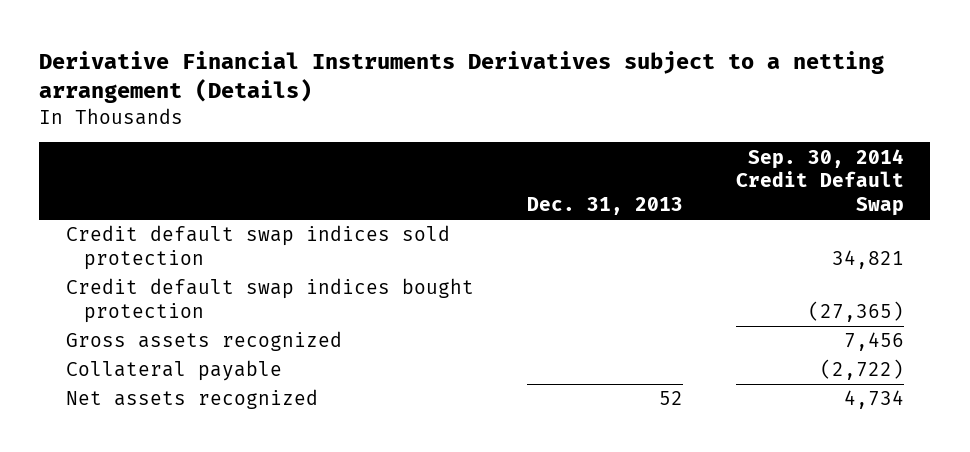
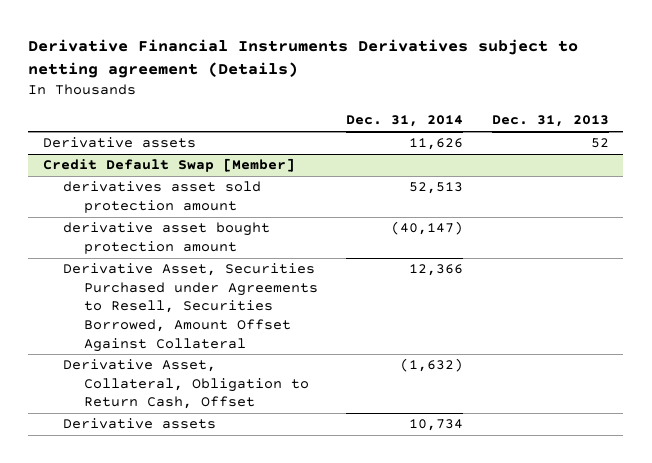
[39,50,885,104] Derivative Financial Instruments Derivatives subject to a netting arrangement (Details) -> [28,39,579,79] Derivative Financial Instruments Derivatives subject to netting agreement (Details)
[735,148,904,217] Sep. 30, 2014 Credit Default Swap -> none
none -> [346,115,464,128] Dec. 31, 2014
[65,225,450,271] Credit default swap indices sold protection -> none
[65,278,474,324] Credit default swap indices bought protection -> none
[65,331,342,352] Gross assets recognized -> none
[65,360,282,382] Collateral payable -> none
[65,389,318,410] Net assets recognized -> [42,137,196,149] Derivative assets
none -> [42,158,295,173] Credit Default Swap [Member]
none -> [63,181,262,213] derivatives asset sold protection amount
none -> [63,222,271,254] derivative asset bought protection amount
none -> [63,263,318,352] Derivative Asset, Securities Purchased under Agreements to Resell, Securities Borrowed, Amount Offset Against Collateral
none -> [63,359,309,410] Derivative Asset, Collateral, Obligation to Return Cash, Offset
none -> [63,418,217,430] Derivative assets

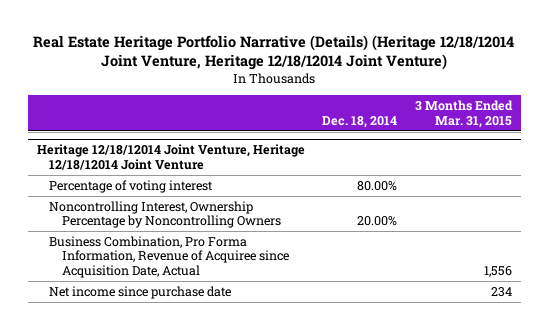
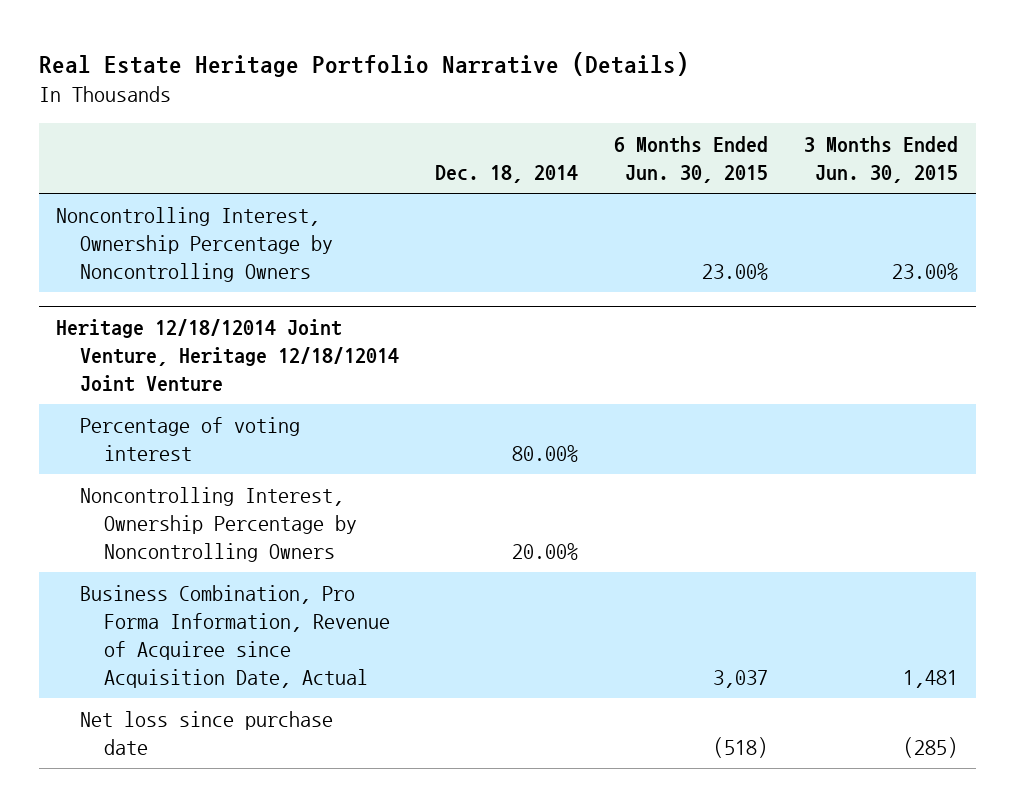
[33,35,515,71] Real Estate Heritage Portfolio Narrative (Details) (Heritage 12/18/12014 Joint Venture, Heritage 12/18/12014 Joint Venture) -> [38,52,689,78] Real Estate Heritage Portfolio Narrative (Details)
[415,100,514,128] 3 Months Ended Mar. 31, 2015 -> none
none -> [613,136,768,184] 6 Months Ended Jun. 30, 2015
none -> [803,136,958,184] 3 Months Ended Jun. 30, 2015
none -> [56,206,334,283] Noncontrolling Interest, Ownership Percentage by Noncontrolling Owners
[49,285,232,299] Net income since purchase date -> [80,710,334,756] Net loss since purchase date

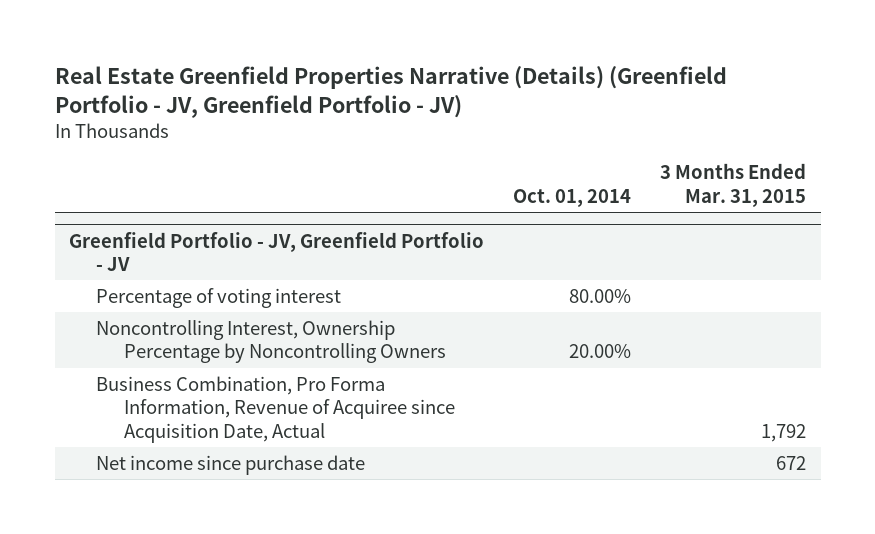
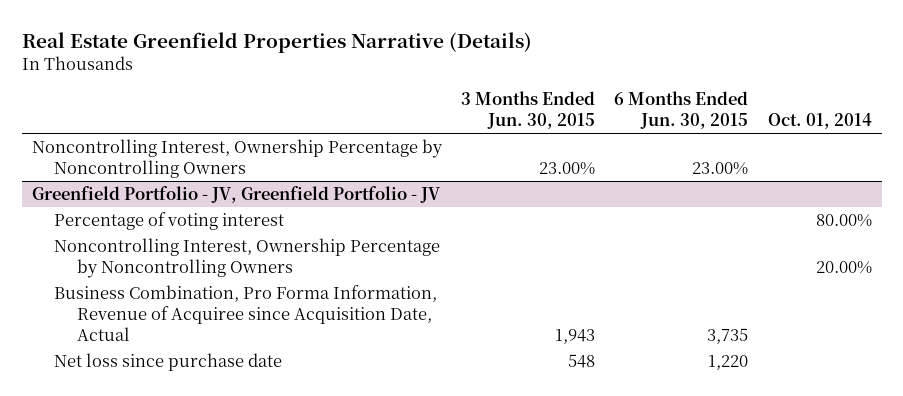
[54,65,727,118] Real Estate Greenfield Properties Narrative (Details) (Greenfield Portfolio - JV, Greenfield Portfolio - JV) -> [21,31,532,53] Real Estate Greenfield Properties Narrative (Details)
[660,163,807,207] 3 Months Ended Mar. 31, 2015 -> none
none -> [461,91,596,130] 3 Months Ended Jun. 30, 2015
none -> [614,91,749,130] 6 Months Ended Jun. 30, 2015
none -> [31,138,443,178] Noncontrolling Interest, Ownership Percentage by Noncontrolling Owners
[96,454,366,475] Net income since purchase date -> [54,352,283,371] Net loss since purchase date

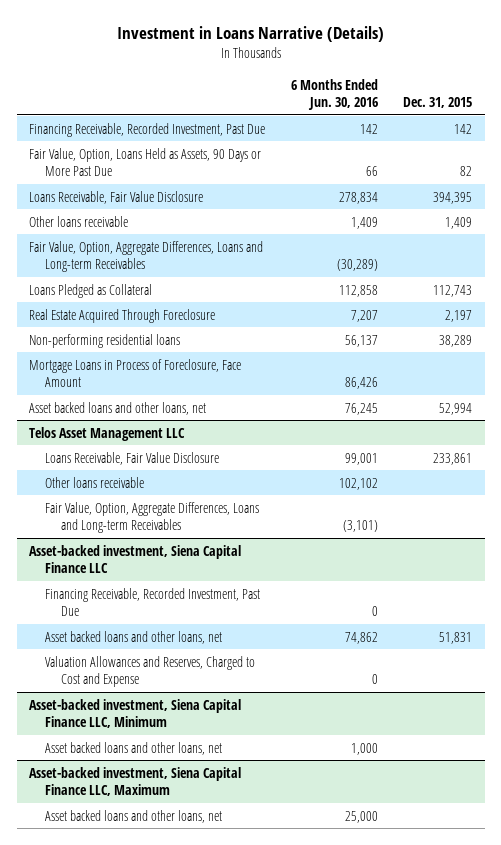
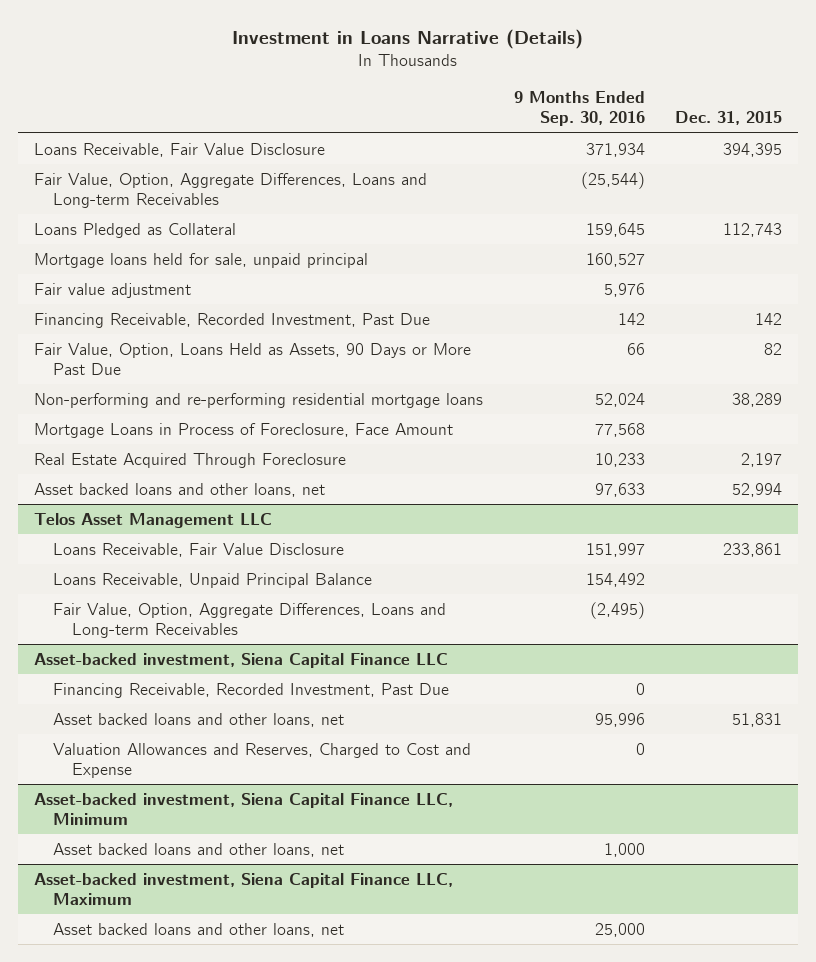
[290,78,378,111] 6 Months Ended Jun. 30, 2016 -> none
none -> [513,91,645,127] 9 Months Ended Sep. 30, 2016
[29,215,129,227] Other loans receivable -> none
none -> [33,252,368,268] Mortgage loans held for sale, unpaid principal
none -> [33,282,191,298] Fair value adjustment
[29,122,266,137] Financing Receivable, Recorded Investment, Past Due -> [33,312,430,328] Financing Receivable, Recorded Investment, Past Due
[29,147,262,177] Fair Value, Option, Loans Held as Assets, 90 Days or More Past Due -> [33,342,471,375] Fair Value, Option, Loans Held as Assets, 90 Days or More Past Due
[29,333,181,348] Non-performing residential loans -> [33,392,483,408] Non-performing and re-performing residential mortgage loans
[29,308,216,323] Real Estate Acquired Through Foreclosure -> [33,452,346,468] Real Estate Acquired Through Foreclosure
[45,476,145,488] Other loans receivable -> none
none -> [52,572,372,588] Loans Receivable, Unpaid Principal Balance

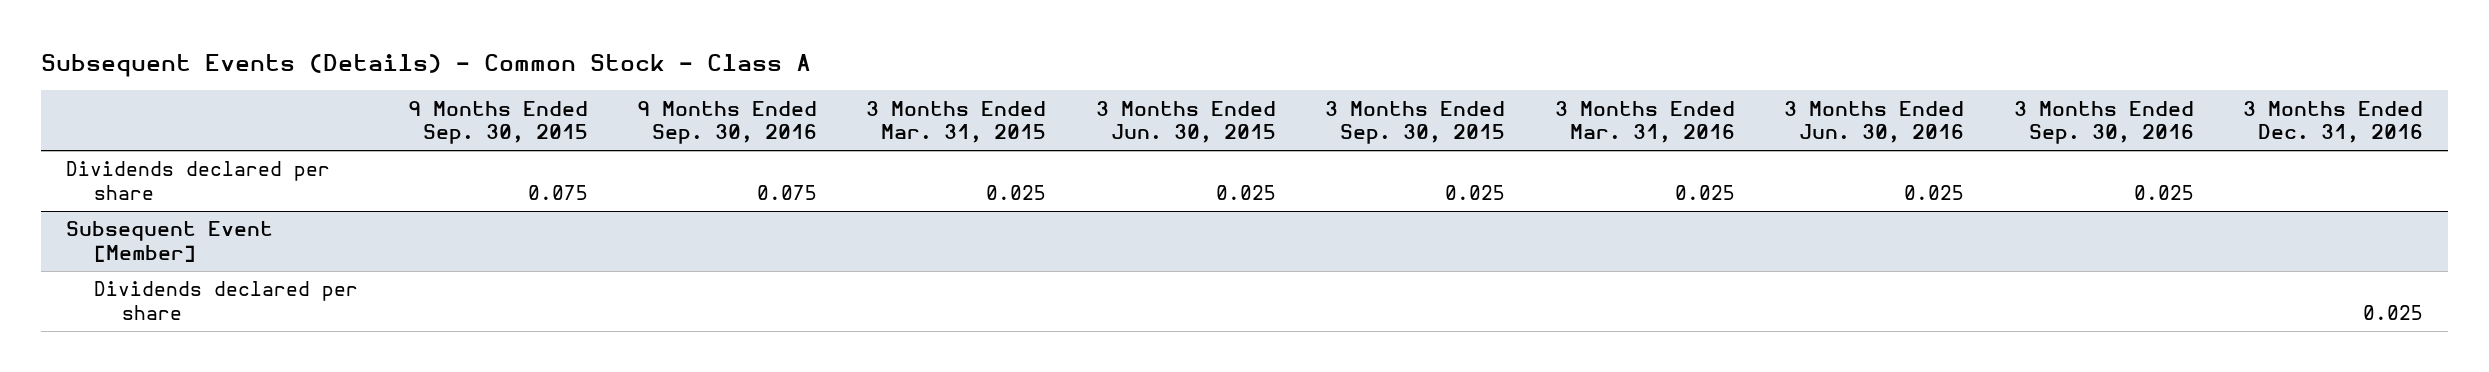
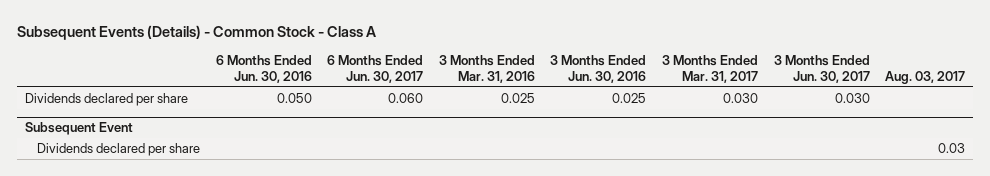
[407,100,588,145] 9 Months Ended Sep. 30, 2015 -> none
[636,100,817,145] 9 Months Ended Sep. 30, 2016 -> none
[866,100,1047,144] 3 Months Ended Mar. 31, 2015 -> none
[1095,100,1276,144] 3 Months Ended Jun. 30, 2015 -> none
[1325,100,1506,145] 3 Months Ended Sep. 30, 2015 -> none
[2013,100,2194,145] 3 Months Ended Sep. 30, 2016 -> none
[2242,100,2423,144] 3 Months Ended Dec. 31, 2016 -> none
none -> [215,54,312,83] 6 Months Ended Jun. 30, 2016
none -> [327,54,424,83] 6 Months Ended Jun. 30, 2017
none -> [662,54,759,83] 3 Months Ended Mar. 31, 2017
none -> [773,54,870,83] 3 Months Ended Jun. 30, 2017
none -> [885,70,966,84] Aug. 03, 2017
[66,221,274,263] Subsequent Event [Member] -> [24,122,133,136] Subsequent Event

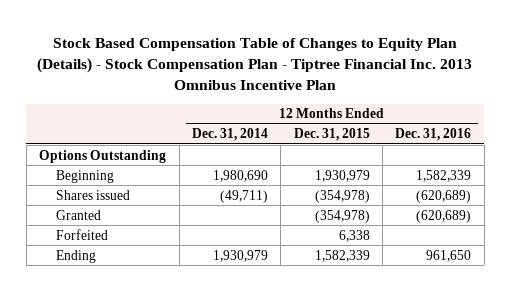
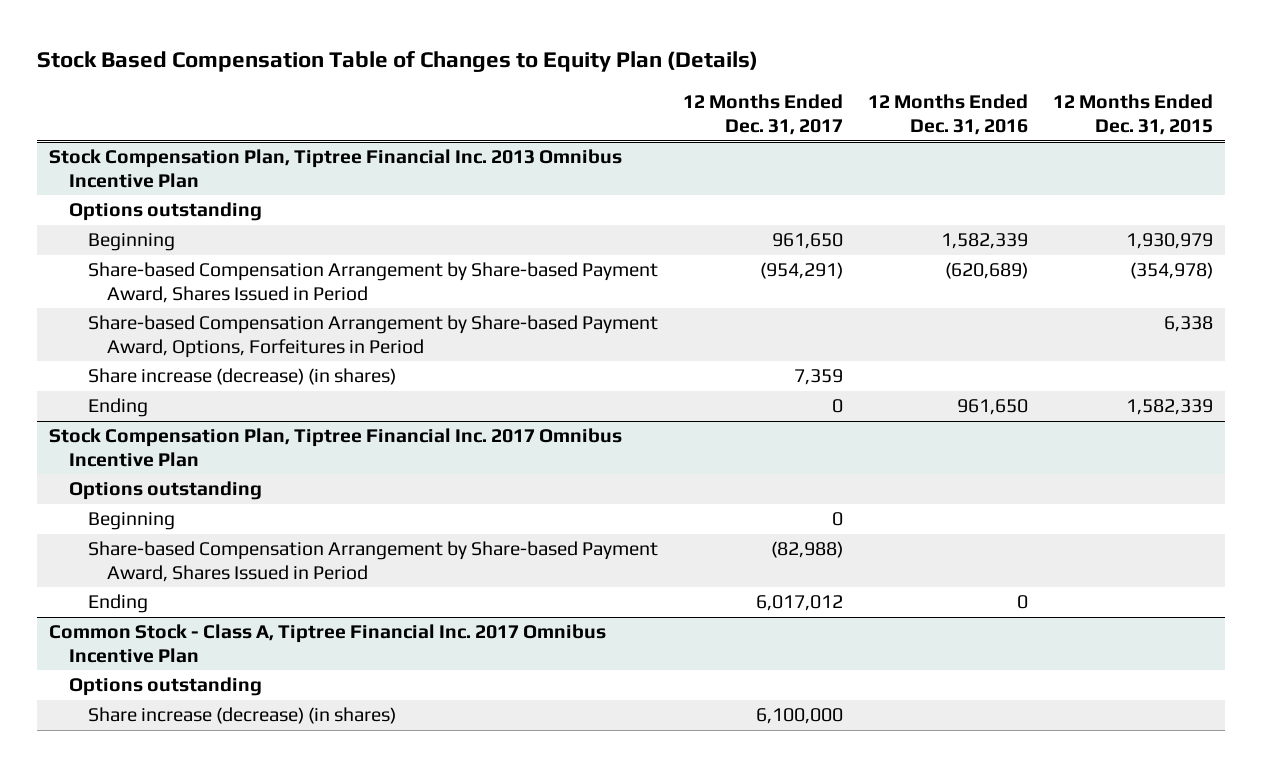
[37,37,473,90] Stock Based Compensation Table of Changes to Equity Plan (Details) - Stock Compensation Plan - Tiptree Financial Inc. 2013 Omnibus Incentive Plan -> [36,51,758,73] Stock Based Compensation Table of Changes to Equity Plan (Details)
[191,128,268,142] Dec. 31, 2014 -> none
none -> [682,94,843,136] 12 Months Ended Dec. 31, 2017
none -> [49,149,623,188] Stock Compensation Plan, Tiptree Financial Inc. 2013 Omnibus Incentive Plan
[39,149,167,163] Options Outstanding -> [68,202,262,222] Options outstanding
[56,209,102,220] Granted -> none
[56,189,131,200] Shares issued -> [87,262,658,303] Share-based Compensation Arrangement by Share-based Payment Award, Shares Issued in Period
[56,228,109,240] Forfeited -> [87,315,658,358] Share-based Compensation Arrangement by Share-based Payment Award, Options, Forfeitures in Period
none -> [87,368,396,386] Share increase (decrease) (in shares)
none -> [49,428,623,467] Stock Compensation Plan, Tiptree Financial Inc. 2017 Omnibus Incentive Plan
none -> [68,481,262,501] Options outstanding
none -> [87,512,175,531] Beginning
none -> [87,541,658,582] Share-based Compensation Arrangement by Share-based Payment Award, Shares Issued in Period
none -> [87,594,148,614] Ending
none -> [49,624,607,663] Common Stock - Class A, Tiptree Financial Inc. 2017 Omnibus Incentive Plan
none -> [68,677,262,697] Options outstanding
none -> [87,707,396,725] Share increase (decrease) (in shares)

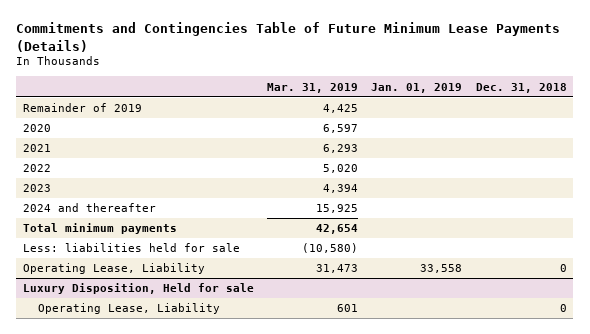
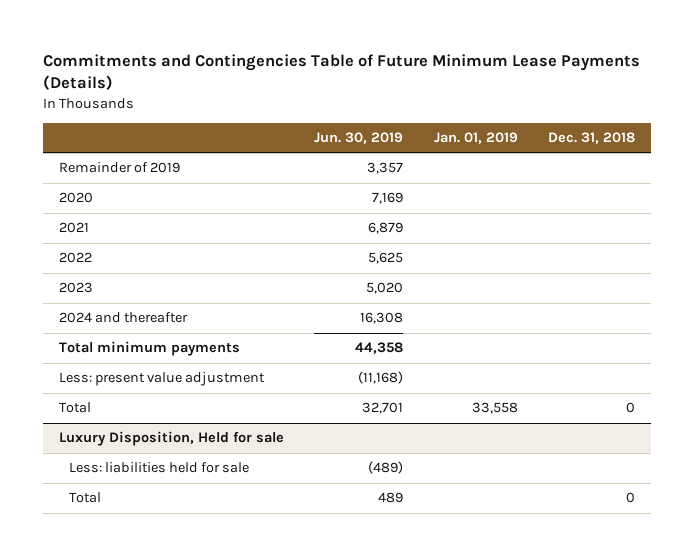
[267,82,359,93] Mar. 31, 2019 -> none
none -> [314,131,404,144] Jun. 30, 2019
[23,243,241,253] Less: liabilities held for sale -> [58,372,265,387] Less: present value adjustment
[23,263,206,275] Operating Lease, Liability -> [58,402,91,414] Total
none -> [68,462,249,474] Less: liabilities held for sale
[38,303,221,315] Operating Lease, Liability -> [68,492,101,504] Total

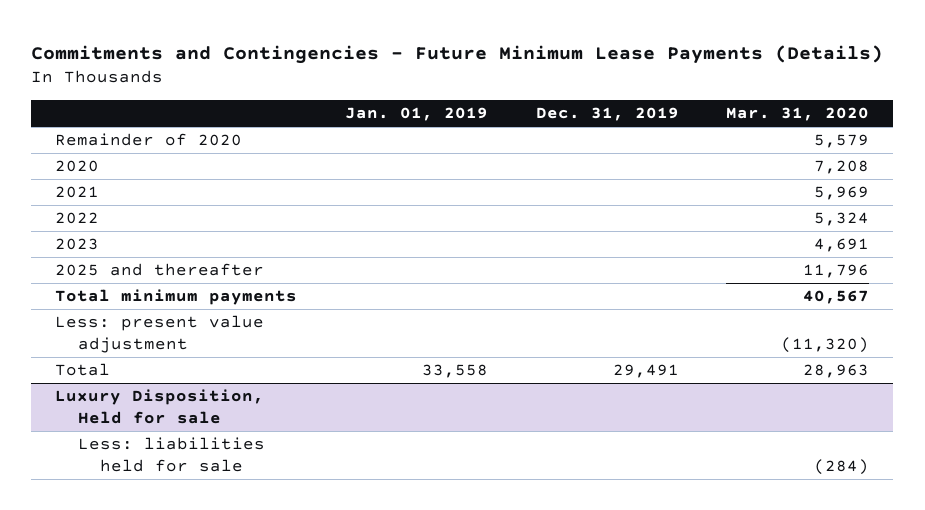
[43,53,641,91] Commitments and Contingencies Table of Future Minimum Lease Payments (Details) -> [31,44,884,64] Commitments and Contingencies - Future Minimum Lease Payments (Details)
[314,131,404,144] Jun. 30, 2019 -> none
[548,131,636,144] Dec. 31, 2018 -> none
none -> [535,107,679,122] Dec. 31, 2019
none -> [726,107,870,122] Mar. 31, 2020
[58,162,180,174] Remainder of 2019 -> [55,133,243,147] Remainder of 2020
[58,312,188,324] 2024 and thereafter -> [55,263,265,277] 2025 and thereafter
[68,492,101,504] Total -> none

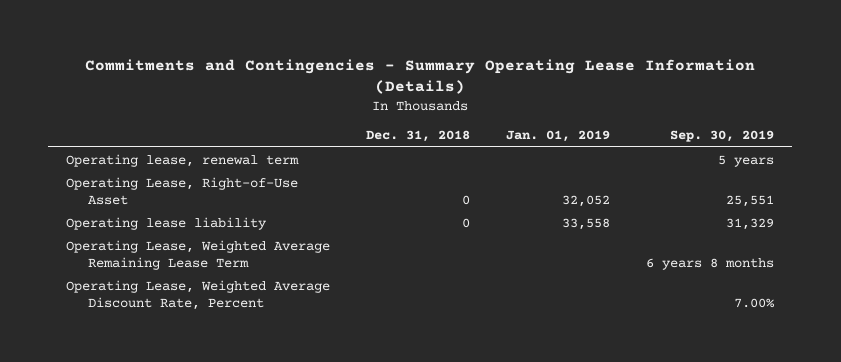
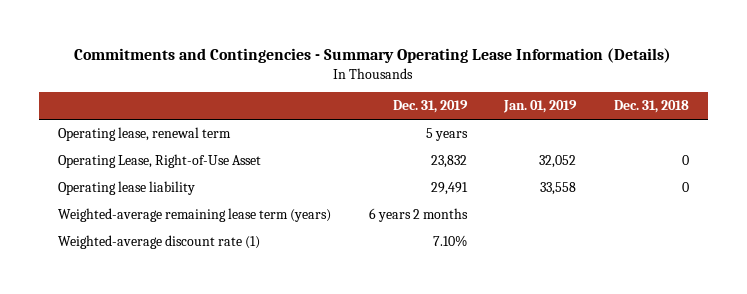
[670,130,775,143] Sep. 30, 2019 -> none
none -> [392,100,468,114] Dec. 31, 2019
[66,239,331,270] Operating Lease, Weighted Average Remaining Lease Term -> [57,208,331,223] Weighted-average remaining lease term (years)
[66,279,331,310] Operating Lease, Weighted Average Discount Rate, Percent -> [57,235,260,250] Weighted-average discount rate (1)

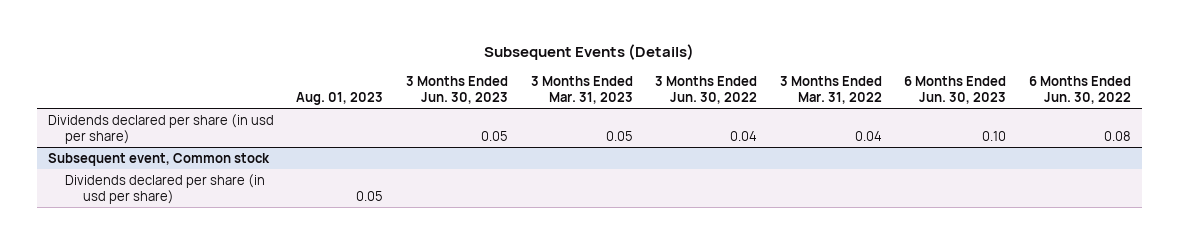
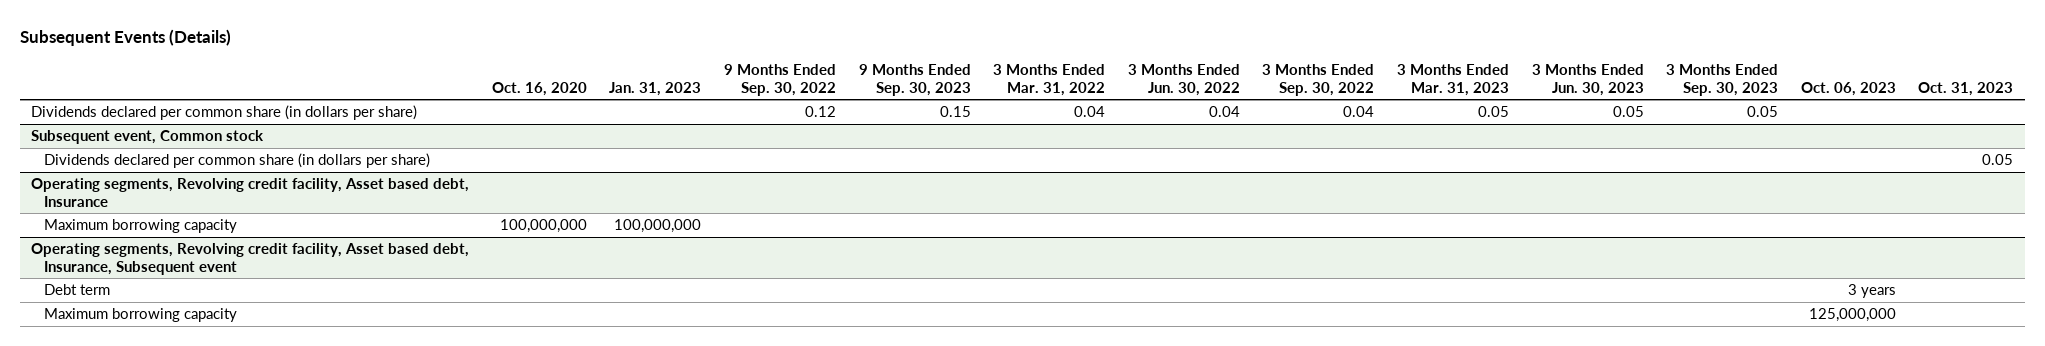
[296,92,384,106] Aug. 01, 2023 -> none
[904,76,1007,105] 6 Months Ended Jun. 30, 2023 -> none
[1028,76,1131,105] 6 Months Ended Jun. 30, 2022 -> none
none -> [491,81,587,96] Oct. 16, 2020
none -> [609,81,702,96] Jan. 31, 2023
none -> [724,63,837,96] 9 Months Ended Sep. 30, 2022
none -> [858,63,971,96] 9 Months Ended Sep. 30, 2023
none -> [1262,63,1375,96] 3 Months Ended Sep. 30, 2022
none -> [1666,63,1779,96] 3 Months Ended Sep. 30, 2023
none -> [1800,81,1896,96] Oct. 06, 2023
none -> [1918,81,2014,96] Oct. 31, 2023
[47,113,274,144] Dividends declared per share (in usd per share) -> [31,105,418,121] Dividends declared per common share (in dollars per share)
[65,173,266,204] Dividends declared per share (in usd per share) -> [43,153,430,169] Dividends declared per common share (in dollars per share)
none -> [31,178,470,207] Operating segments, Revolving credit facility, Asset based debt, Insurance
none -> [43,219,237,234] Maximum borrowing capacity
none -> [31,243,470,275] Operating segments, Revolving credit facility, Asset based debt, Insurance, Subsequent event
none -> [43,284,110,296] Debt term
none -> [43,308,237,323] Maximum borrowing capacity

